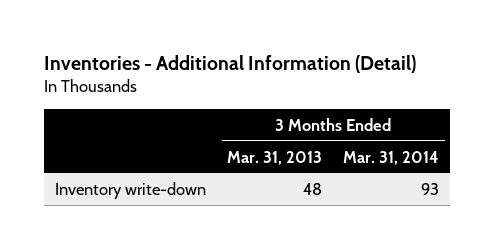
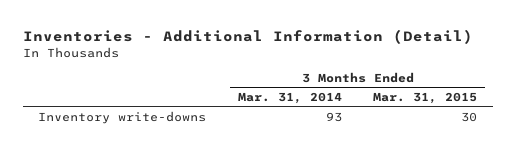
[227,150,323,165] Mar. 31, 2013 -> none
none -> [373,91,478,104] Mar. 31, 2015
[54,181,206,199] Inventory write-down -> [38,110,207,124] Inventory write-downs

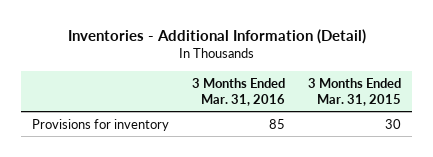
[237,91,342,104] Mar. 31, 2014 -> none
none -> [192,77,286,106] 3 Months Ended Mar. 31, 2016
[38,110,207,124] Inventory write-downs -> [32,118,170,131] Provisions for inventory

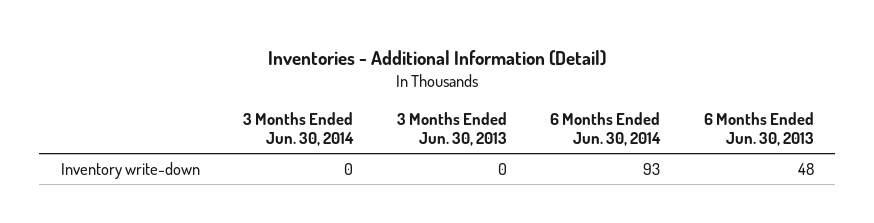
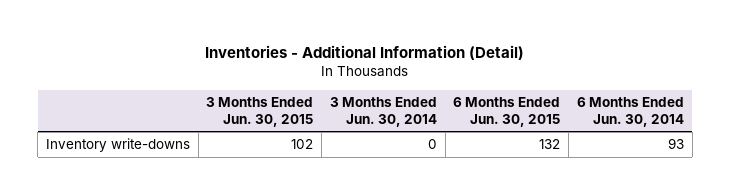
[396,111,507,147] 3 Months Ended Jun. 30, 2013 -> none
[703,111,814,147] 6 Months Ended Jun. 30, 2013 -> none
none -> [206,97,314,127] 3 Months Ended Jun. 30, 2015
none -> [453,97,561,127] 6 Months Ended Jun. 30, 2015
[60,162,200,180] Inventory write-down -> [46,138,191,153] Inventory write-downs

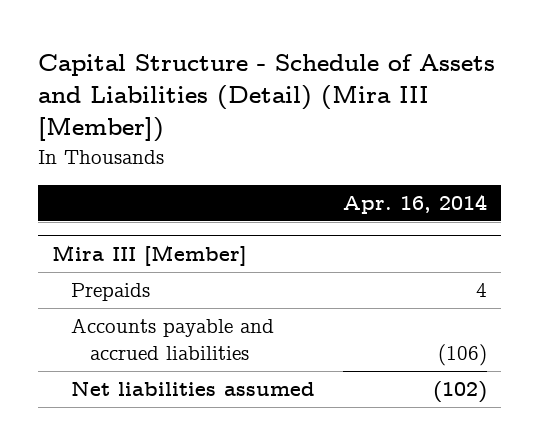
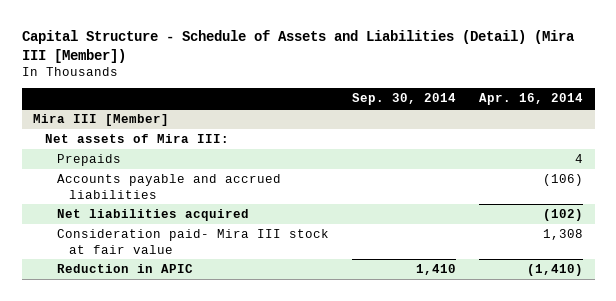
none -> [352,93,457,106] Sep. 30, 2014
none -> [45,133,230,143] Net assets of Mira III:
[70,381,315,397] Net liabilities assumed -> [57,208,250,221] Net liabilities acquired
none -> [57,228,330,254] Consideration paid- Mira III stock at fair value
none -> [57,263,194,273] Reduction in APIC

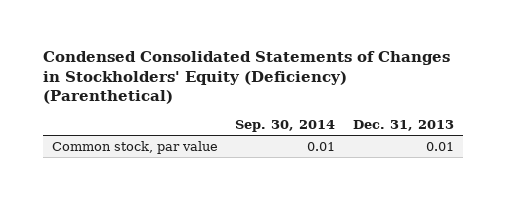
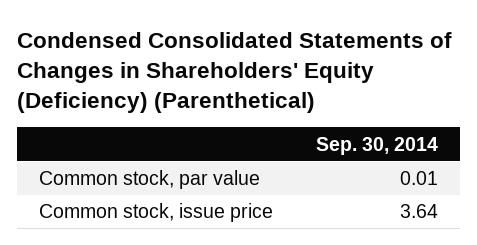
[42,51,450,105] Condensed Consolidated Statements of Changes in Stockholders' Equity (Deficiency) (Parenthetical) -> [17,31,453,114] Condensed Consolidated Statements of Changes in Shareholders' Equity (Deficiency) (Parenthetical)
[353,120,455,132] Dec. 31, 2013 -> none
none -> [39,203,274,223] Common stock, issue price

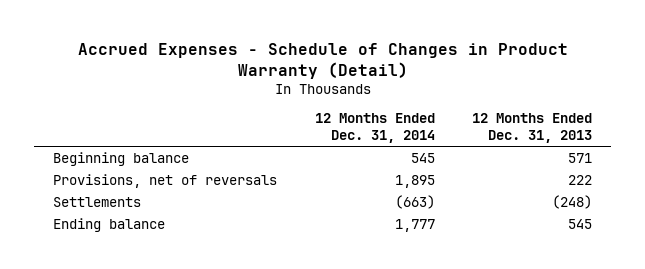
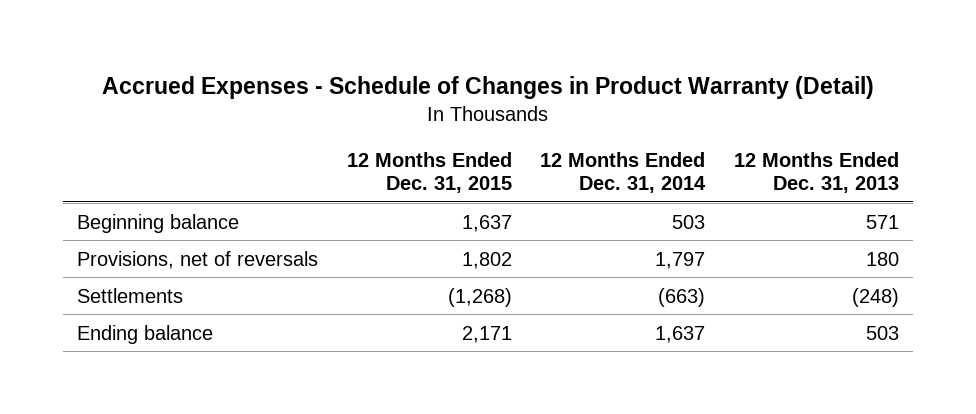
none -> [346,151,512,194] 12 Months Ended Dec. 31, 2015
[410,153,435,164] 545 -> [672,214,706,229] 503
[394,175,435,189] 1,895 -> [655,251,706,269] 1,797
[567,175,592,186] 222 -> [865,251,899,266] 180
[394,219,435,233] 1,777 -> [655,325,706,343] 1,637
[567,219,592,230] 545 -> [865,325,899,340] 503

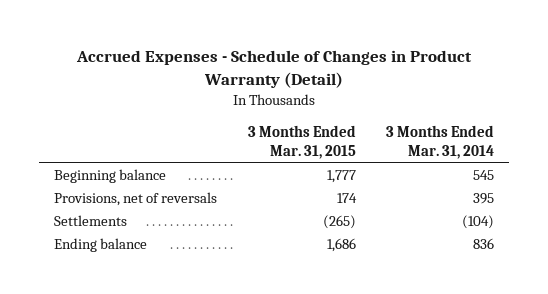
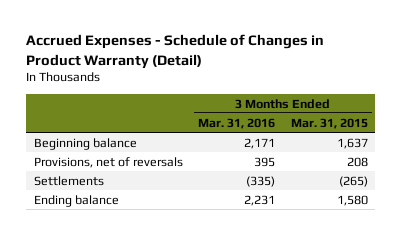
[385,124,494,159] 3 Months Ended Mar. 31, 2014 -> none
none -> [198,117,276,129] Mar. 31, 2016
[326,169,356,183] 1,777 -> [336,137,368,149] 1,637
[336,192,357,203] 174 -> [346,156,368,167] 208
[326,237,356,252] 1,686 -> [336,194,368,206] 1,580

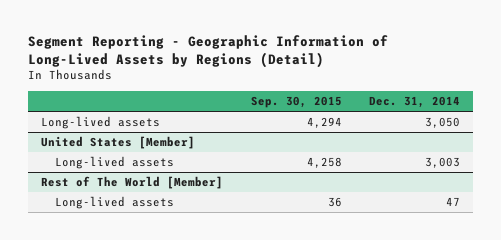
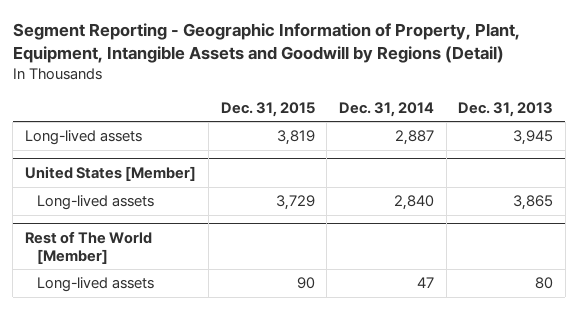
[27,34,388,68] Segment Reporting - Geographic Information of Long-Lived Assets by Regions (Detail) -> [12,22,520,63] Segment Reporting - Geographic Information of Property, Plant, Equipment, Intangible Assets and Goodwill by Regions (Detail)
[250,96,342,109] Sep. 30, 2015 -> none
none -> [220,101,315,117] Dec. 31, 2015
none -> [458,101,554,117] Dec. 31, 2013
[424,117,460,129] 3,050 -> [394,130,434,146] 2,887
[424,157,460,169] 3,003 -> [393,195,434,211] 2,840

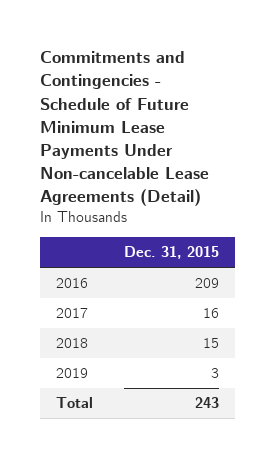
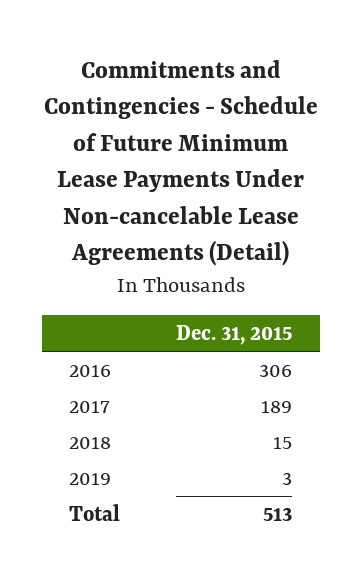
[195,278,220,289] 209 -> [259,363,293,377] 306
[203,308,220,319] 16 -> [261,400,293,413] 189
[195,397,220,409] 243 -> [263,506,293,521] 513

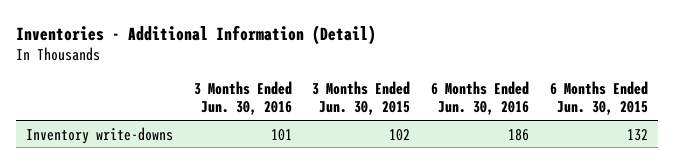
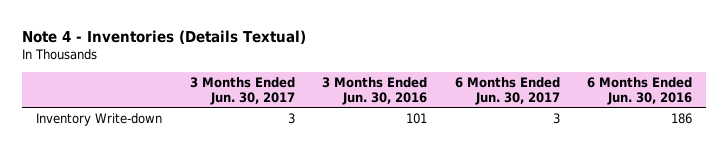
[15,24,376,45] Inventories - Additional Information (Detail) -> [22,29,307,44] Note 4 - Inventories (Details Textual)
[312,81,411,116] 3 Months Ended Jun. 30, 2015 -> none
[549,81,648,116] 6 Months Ended Jun. 30, 2015 -> none
none -> [189,76,295,105] 3 Months Ended Jun. 30, 2017
none -> [454,76,560,105] 6 Months Ended Jun. 30, 2017
[26,126,174,144] Inventory write-downs -> [35,112,162,126] Inventory Write-down

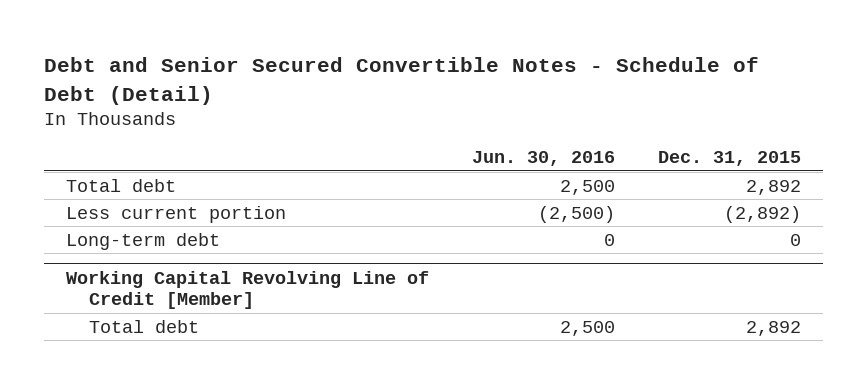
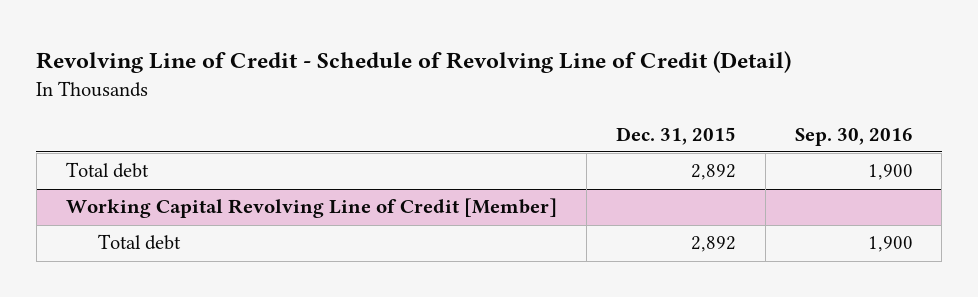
[44,57,760,105] Debt and Senior Secured Convertible Notes - Schedule of Debt (Detail) -> [36,51,792,74] Revolving Line of Credit - Schedule of Revolving Line of Credit (Detail)
[471,151,615,167] Jun. 30, 2016 -> none
none -> [794,127,913,146] Sep. 30, 2016
[65,205,286,223] Less current portion -> none
[65,232,220,250] Long-term debt -> none

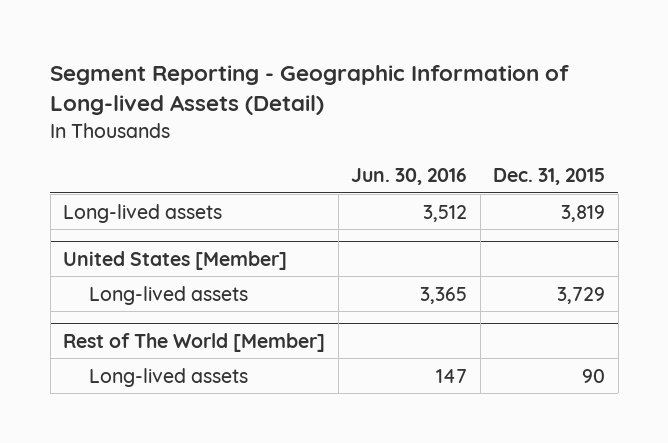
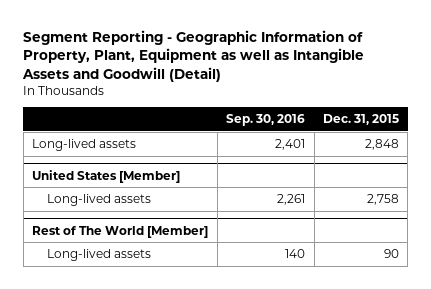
[50,64,570,116] Segment Reporting - Geographic Information of Long-lived Assets (Detail) -> [22,29,365,82] Segment Reporting - Geographic Information of Property, Plant, Equipment as well as Intangible Assets and Goodwill (Detail)
[351,168,468,186] Jun. 30, 2016 -> none
none -> [226,114,306,127] Sep. 30, 2016
[561,204,606,222] 3,819 -> [365,139,400,151] 2,848
[557,286,606,304] 3,729 -> [367,194,400,206] 2,758

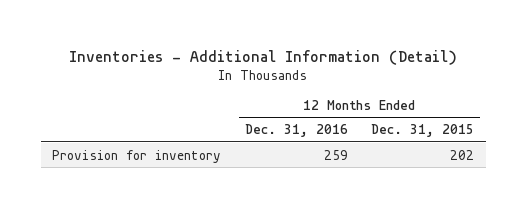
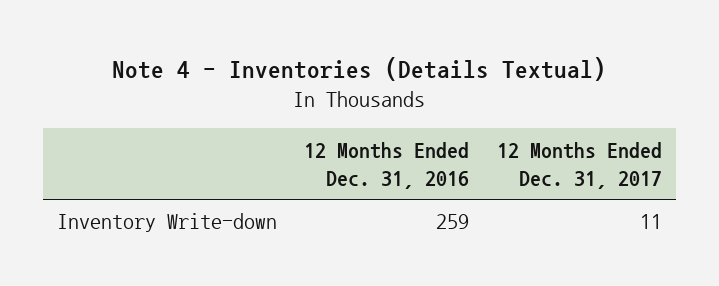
[69,49,458,65] Inventories - Additional Information (Detail) -> [112,56,607,81] Note 4 - Inventories (Details Textual)
[371,124,475,138] Dec. 31, 2015 -> none
none -> [497,141,663,189] 12 Months Ended Dec. 31, 2017
[52,149,222,163] Provision for inventory -> [56,213,277,233] Inventory Write-down

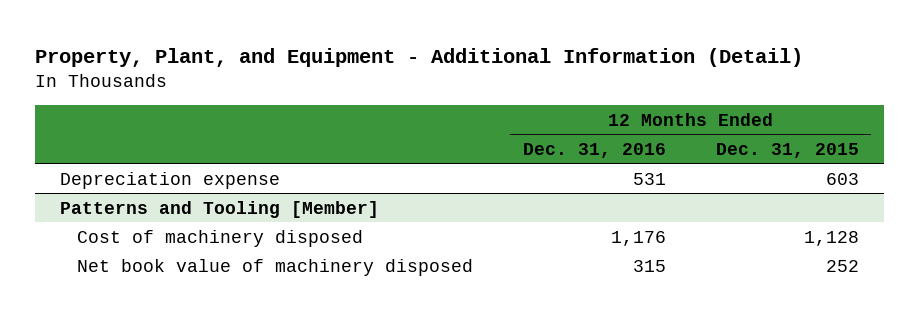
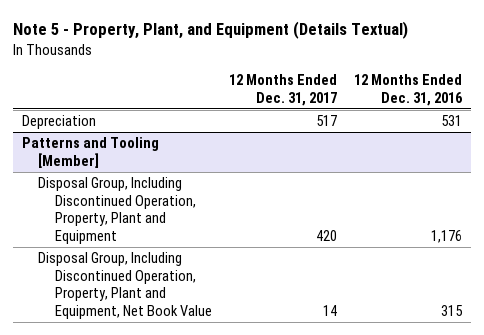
[35,48,804,68] Property, Plant, and Equipment - Additional Information (Detail) -> [13,21,409,40] Note 5 - Property, Plant, and Equipment (Details Textual)
[715,142,859,158] Dec. 31, 2015 -> none
none -> [228,74,337,106] 12 Months Ended Dec. 31, 2017
[60,171,281,189] Depreciation expense -> [21,115,96,130] Depreciation
[76,229,363,247] Cost of machinery disposed -> [38,177,196,244] Disposal Group, Including Discontinued Operation, Property, Plant and Equipment
[76,258,473,276] Net book value of machinery disposed -> [38,252,212,319] Disposal Group, Including Discontinued Operation, Property, Plant and Equipment, Net Book Value

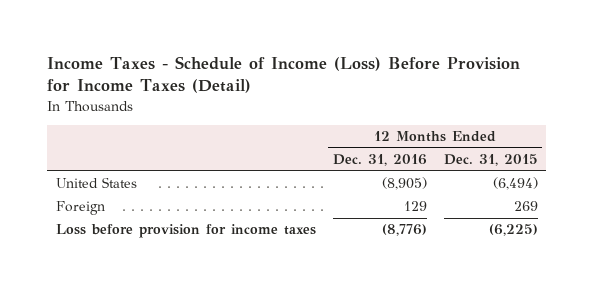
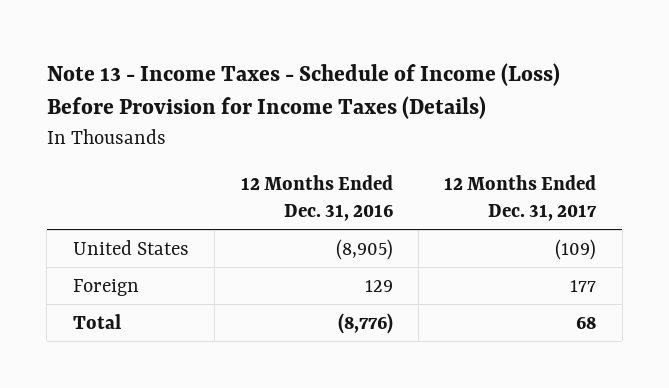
[47,56,521,94] Income Taxes - Schedule of Income (Loss) Before Provision for Income Taxes (Detail) -> [46,62,560,120] Note 13 - Income Taxes - Schedule of Income (Loss) Before Provision for Income Taxes (Details)
[443,154,538,167] Dec. 31, 2015 -> none
none -> [444,175,598,221] 12 Months Ended Dec. 31, 2017
[55,224,316,239] Loss before provision for income taxes -> [72,313,121,329] Total

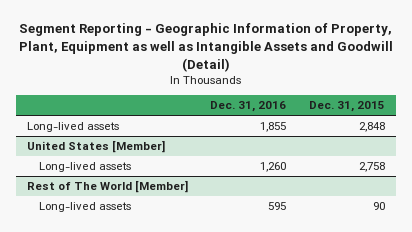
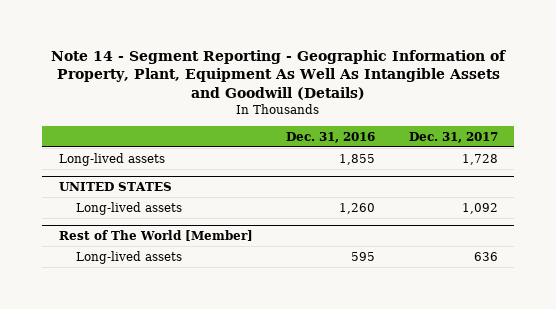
[18,23,393,72] Segment Reporting - Geographic Information of Property, Plant, Equipment as well as Intangible Assets and Goodwill (Detail) -> [51,49,507,100] Note 14 - Segment Reporting - Geographic Information of Property, Plant, Equipment As Well As Intangible Assets and Goodwill (Details)
[308,101,385,113] Dec. 31, 2015 -> none
none -> [408,131,498,143] Dec. 31, 2017
[26,140,165,154] United States [Member] -> [58,182,172,192] UNITED STATES

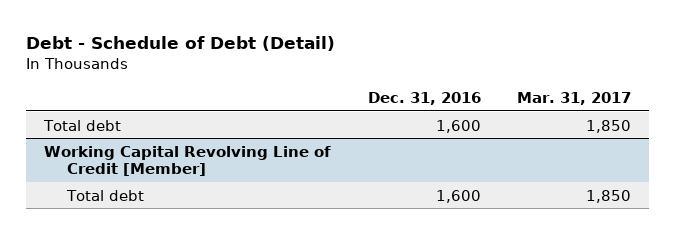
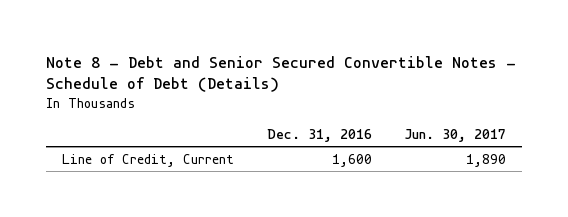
[26,36,336,52] Debt - Schedule of Debt (Detail) -> [46,55,517,93] Note 8 - Debt and Senior Secured Convertible Notes - Schedule of Debt (Details)
[516,91,631,105] Mar. 31, 2017 -> none
none -> [403,129,506,143] Jun. 30, 2017
[44,145,332,176] Working Capital Revolving Line of Credit [Member] -> none
[65,189,144,201] Total debt -> none
[43,119,122,131] Total debt -> [62,153,235,167] Line of Credit, Current

